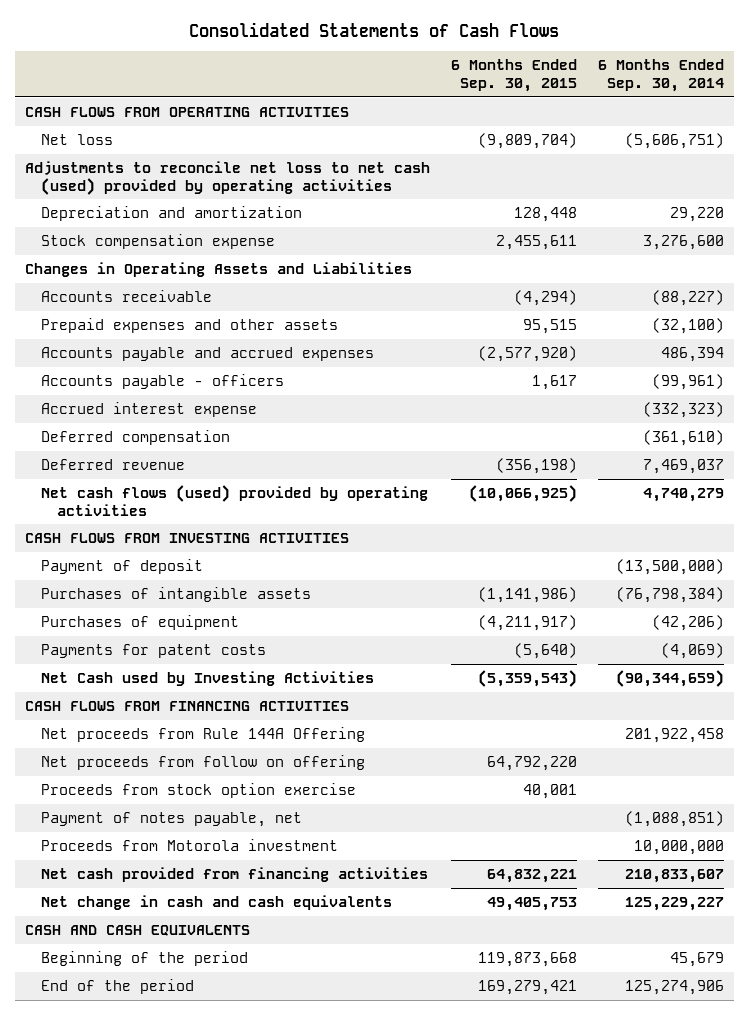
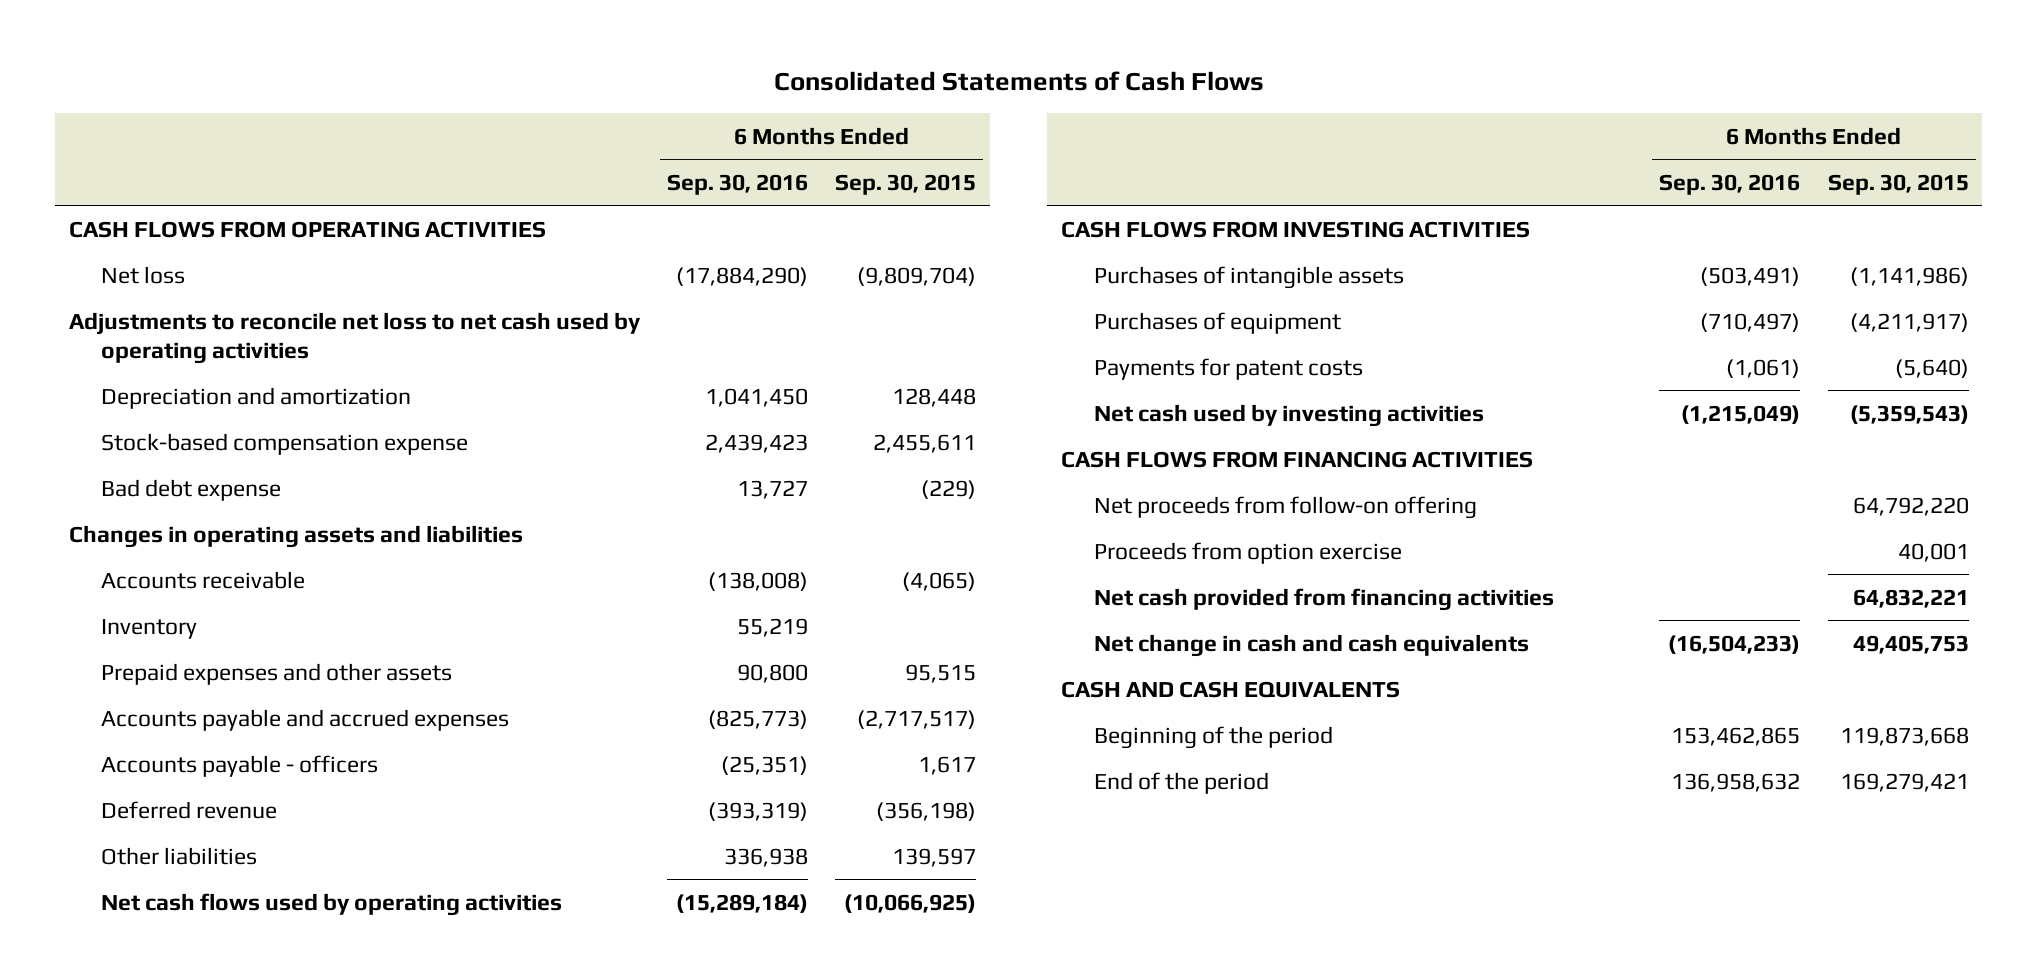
[597,59,724,92] 6 Months Ended Sep. 30, 2014 -> none
none -> [666,173,808,195] Sep. 30, 2016
[25,160,431,195] Adjustments to reconcile net loss to net cash (used) provided by operating activities -> [68,311,641,364] Adjustments to reconcile net loss to net cash used by operating activities
[40,233,275,249] Stock compensation expense -> [101,432,469,455] Stock-based compensation expense
none -> [101,478,282,501] Bad debt expense
[25,261,413,277] Changes in Operating Assets and Liabilities -> [68,524,523,548] Changes in operating assets and liabilities
[513,289,577,306] (4,294) -> [902,571,977,591] (4,065)
none -> [101,618,198,639] Inventory
[477,345,577,362] (2,577,920) -> [857,709,977,729] (2,717,517)
[40,401,257,417] Accrued interest expense -> none
[40,429,230,445] Deferred compensation -> none
none -> [101,846,258,865] Other liabilities
[40,484,428,516] Net cash flows (used) provided by operating activities -> [101,892,563,916] Net cash flows used by operating activities
[40,558,203,574] Payment of deposit -> none
[40,670,374,686] Net Cash used by Investing Activities -> [1093,403,1484,427] Net cash used by investing activities
[40,726,365,742] Net proceeds from Rule 144A Offering -> none
[40,811,302,827] Payment of notes payable, net -> none
[40,838,338,851] Proceeds from Motorola investment -> none
[40,754,365,770] Net proceeds from follow on offering -> [1093,495,1477,519] Net proceeds from follow-on offering
[40,782,356,798] Proceeds from stock option exercise -> [1093,541,1402,564] Proceeds from option exercise

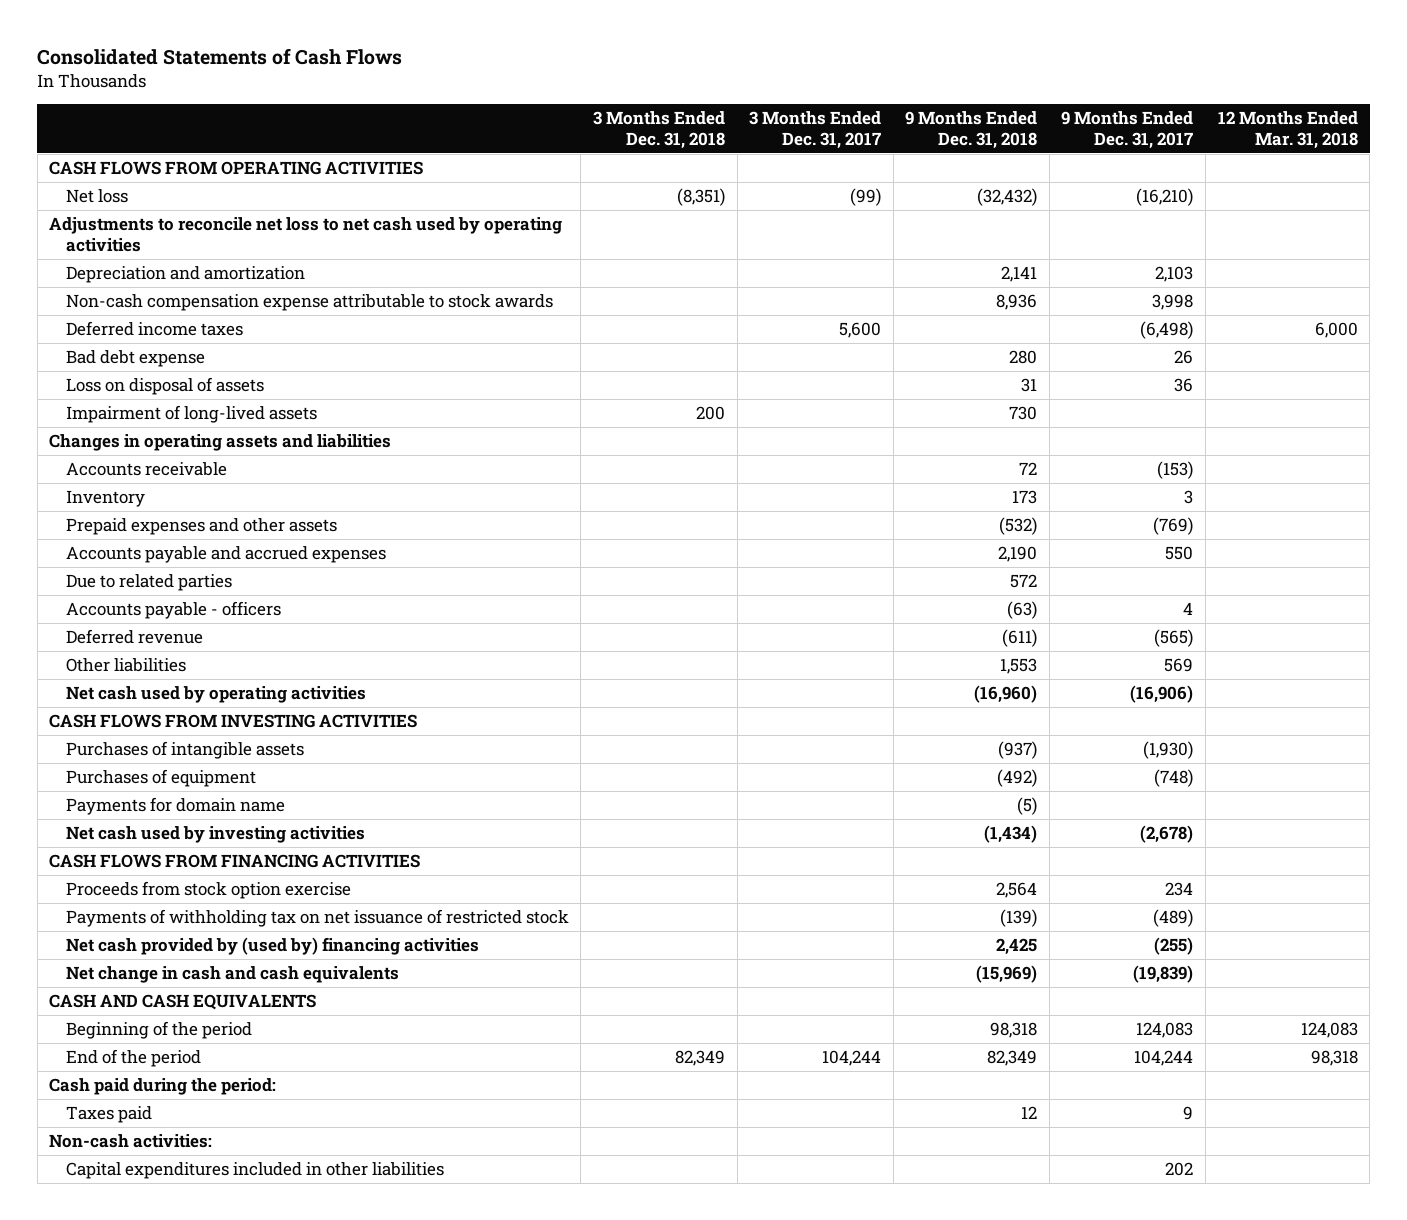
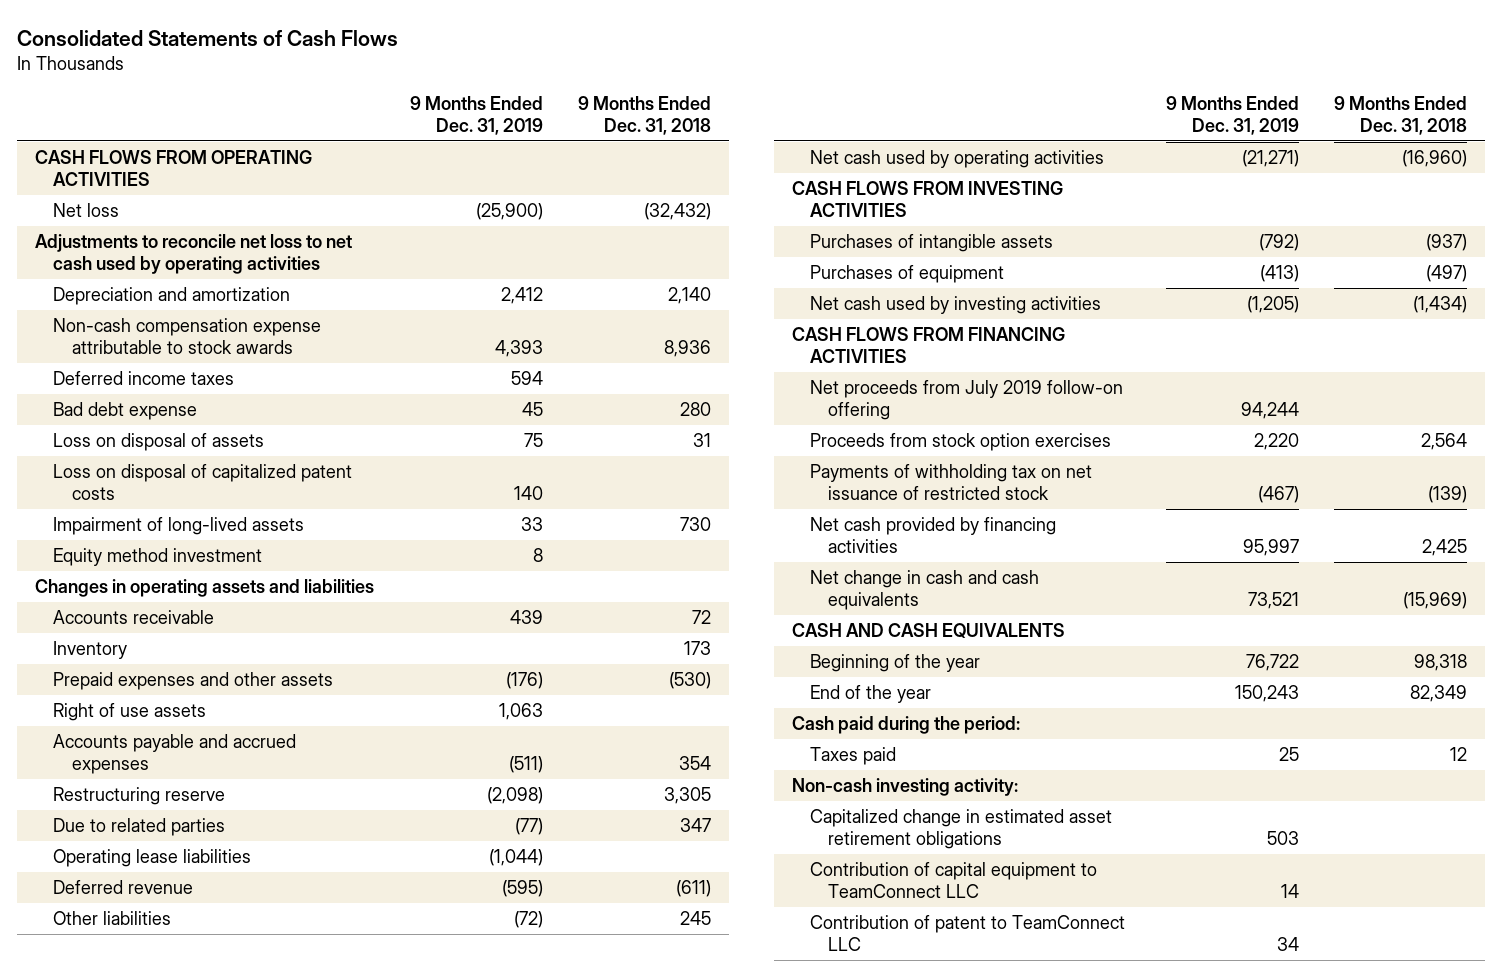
[593,111,726,149] 3 Months Ended Dec. 31, 2018 -> none
[749,111,882,149] 3 Months Ended Dec. 31, 2017 -> none
[1061,111,1194,149] 9 Months Ended Dec. 31, 2017 -> none
[1217,111,1358,149] 12 Months Ended Mar. 31, 2018 -> none
none -> [409,96,543,135] 9 Months Ended Dec. 31, 2019
[1001,265,1038,282] 2,141 -> [667,287,711,305] 2,140
none -> [53,464,353,500] Loss on disposal of capitalized patent costs
none -> [53,548,263,567] Equity method investment
[65,600,281,619] Accounts payable - officers -> none
[999,516,1038,535] (532) -> [668,672,711,690] (530)
none -> [53,703,207,722] Right of use assets
[998,545,1038,562] 2,190 -> [678,755,711,770] 354
none -> [53,787,226,806] Restructuring reserve
[1010,573,1038,588] 572 -> [679,818,711,833] 347
none -> [53,849,252,868] Operating lease liabilities
[1000,657,1038,674] 1,553 -> [679,911,711,926] 245
[65,796,285,815] Payments for domain name -> none
[997,768,1038,787] (492) -> [1426,265,1468,283] (497)
none -> [809,380,1123,420] Net proceeds from July 2019 follow-on offering
[65,880,351,899] Proceeds from stock option exercise -> [809,433,1111,452] Proceeds from stock option exercises
[65,936,479,955] Net cash provided by (used by) financing activities -> [809,517,1056,553] Net cash provided by financing activities
[65,1020,252,1039] Beginning of the period -> [809,654,980,673] Beginning of the year
[65,1048,201,1067] End of the period -> [809,685,931,704] End of the year
[49,1133,213,1148] Non-cash activities: -> [791,778,1018,797] Non-cash investing activity:
[65,1161,444,1179] Capital expenditures included in other liabilities -> [809,809,1112,849] Capitalized change in estimated asset retirement obligations
none -> [809,862,1097,898] Contribution of capital equipment to TeamConnect LLC
none -> [809,915,1125,951] Contribution of patent to TeamConnect LLC

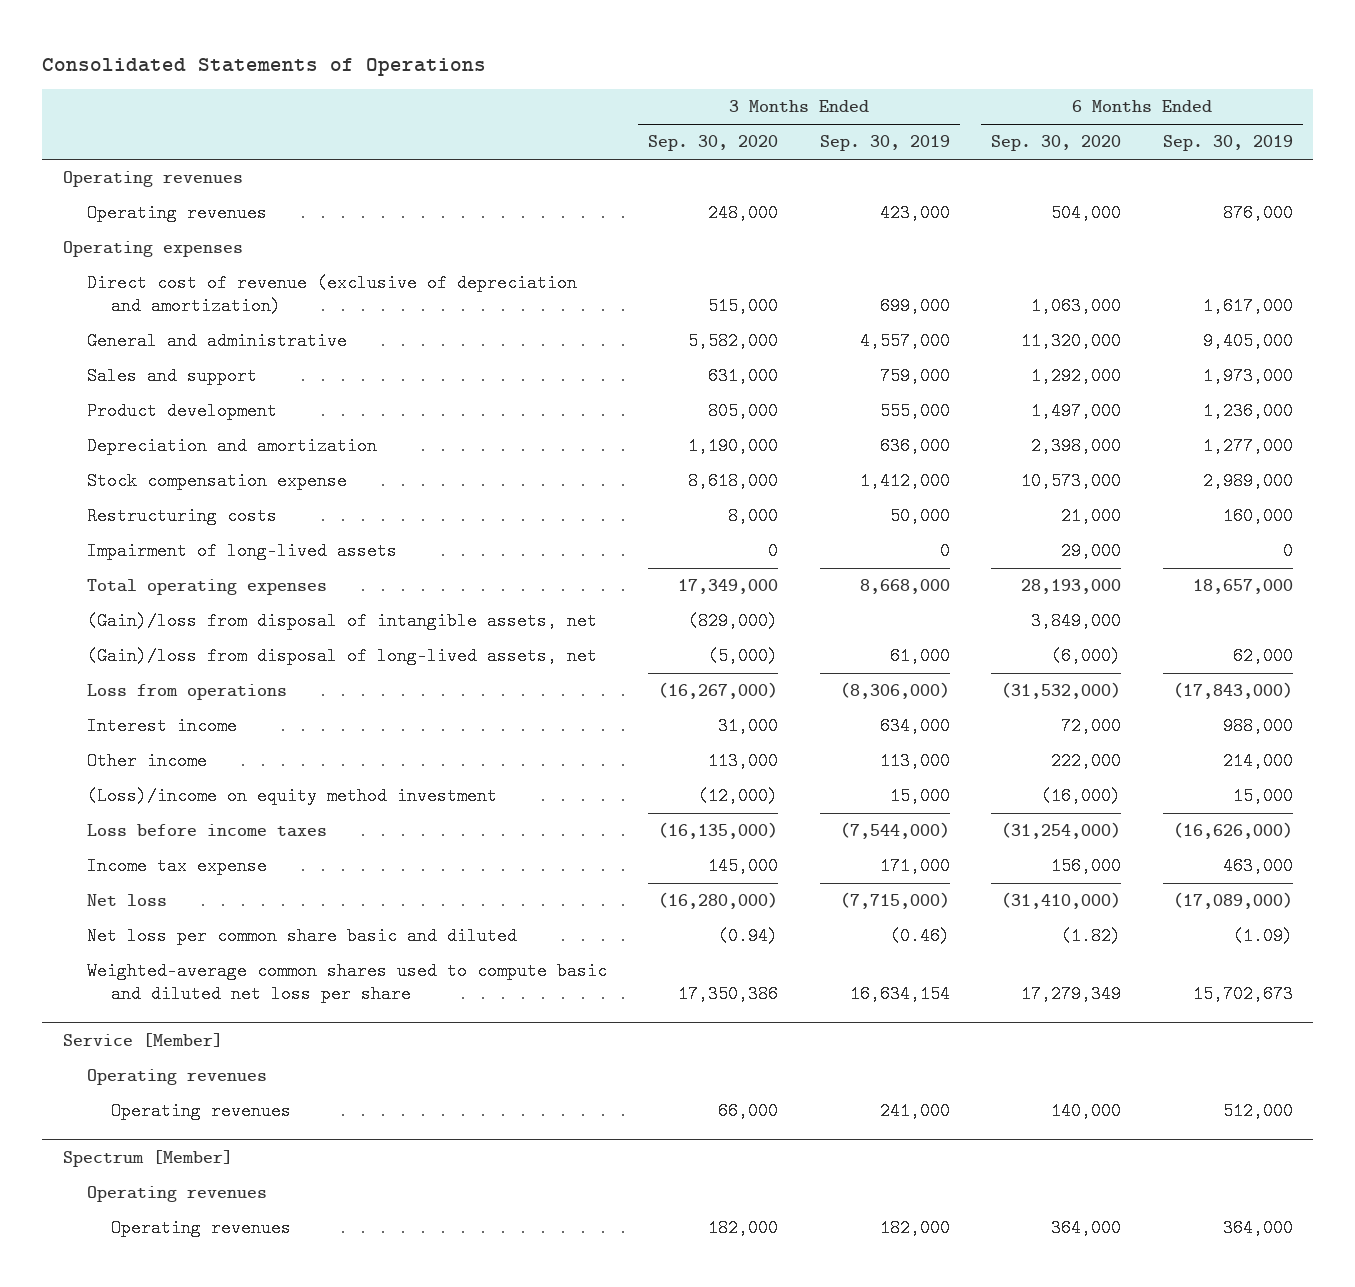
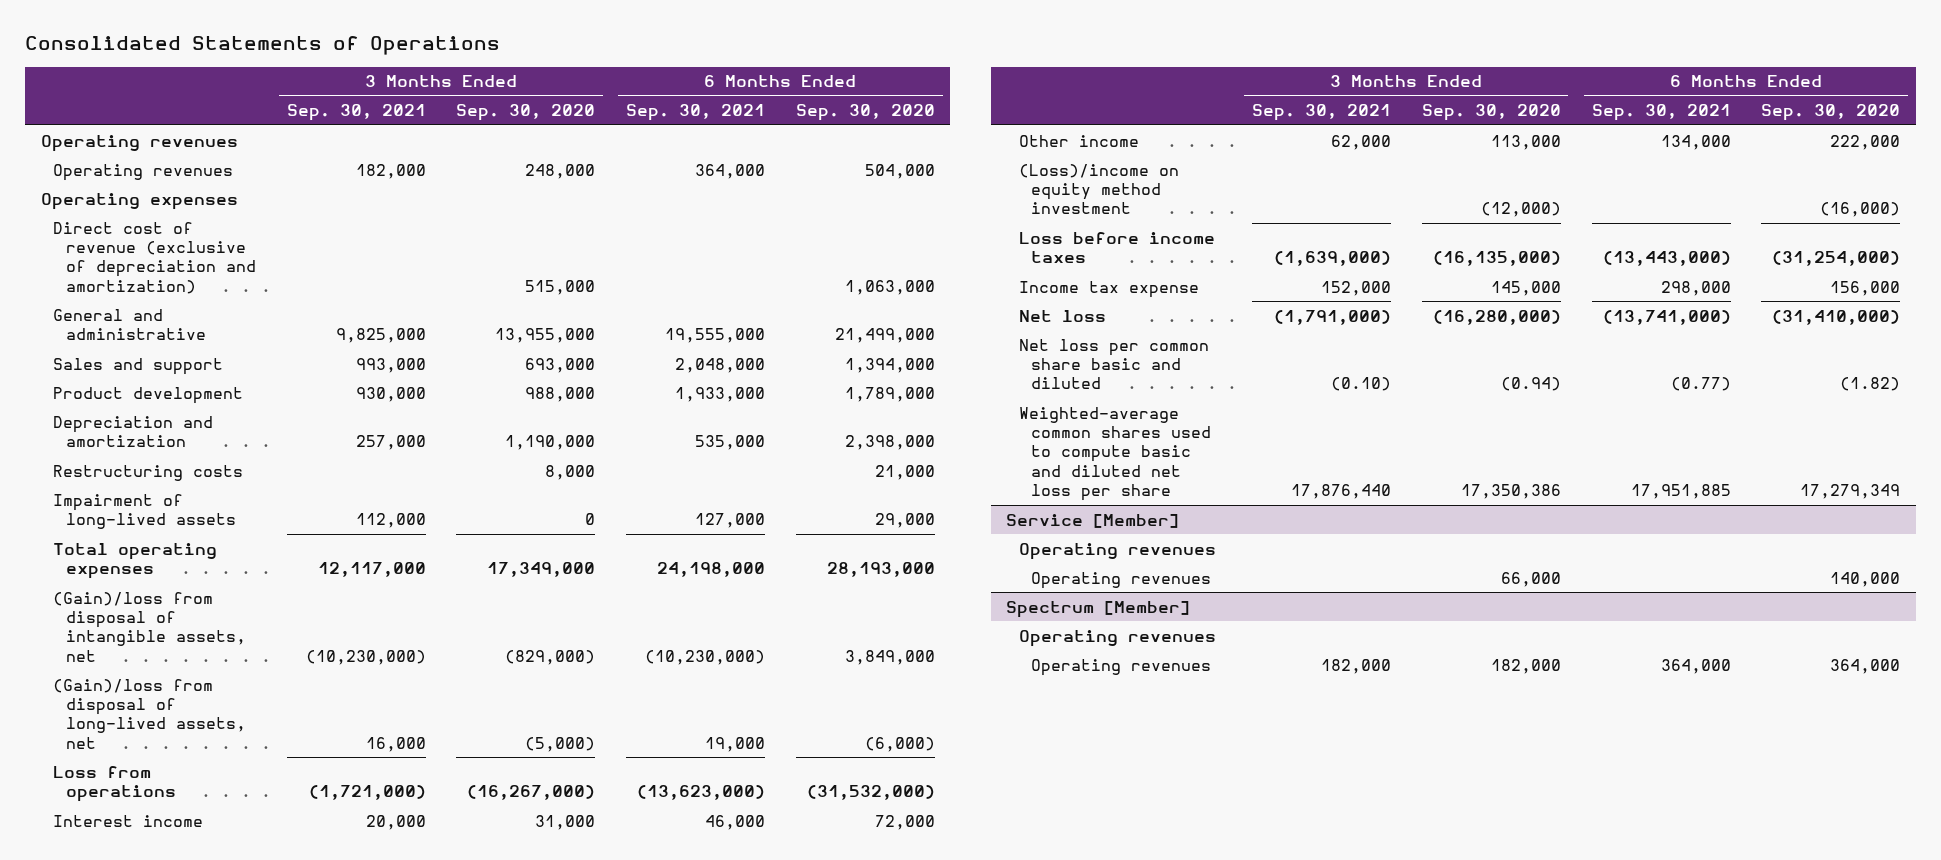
[819,135,950,152] Sep. 30, 2019 -> none
[1162,135,1293,152] Sep. 30, 2019 -> none
none -> [286,104,426,122] Sep. 30, 2021
none -> [626,104,766,122] Sep. 30, 2021
[688,332,779,351] 5,582,000 -> [495,328,596,344] 13,955,000
[1021,332,1122,351] 11,320,000 -> [834,328,935,344] 21,499,000
[708,367,779,386] 631,000 -> [525,357,596,373] 693,000
[1031,367,1122,386] 1,292,000 -> [844,357,935,373] 1,394,000
[708,402,779,421] 805,000 -> [525,386,596,402] 988,000
[1031,402,1122,421] 1,497,000 -> [844,386,935,402] 1,789,000
[86,472,347,491] Stock compensation expense -> none

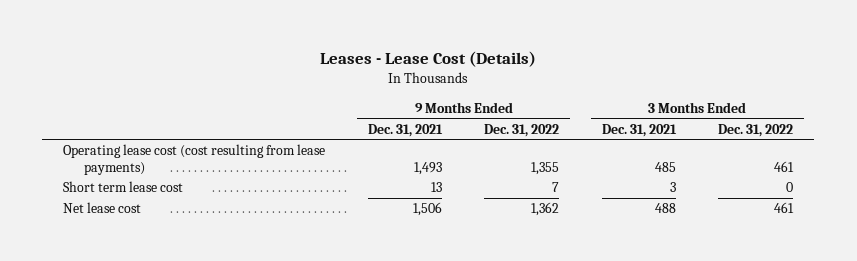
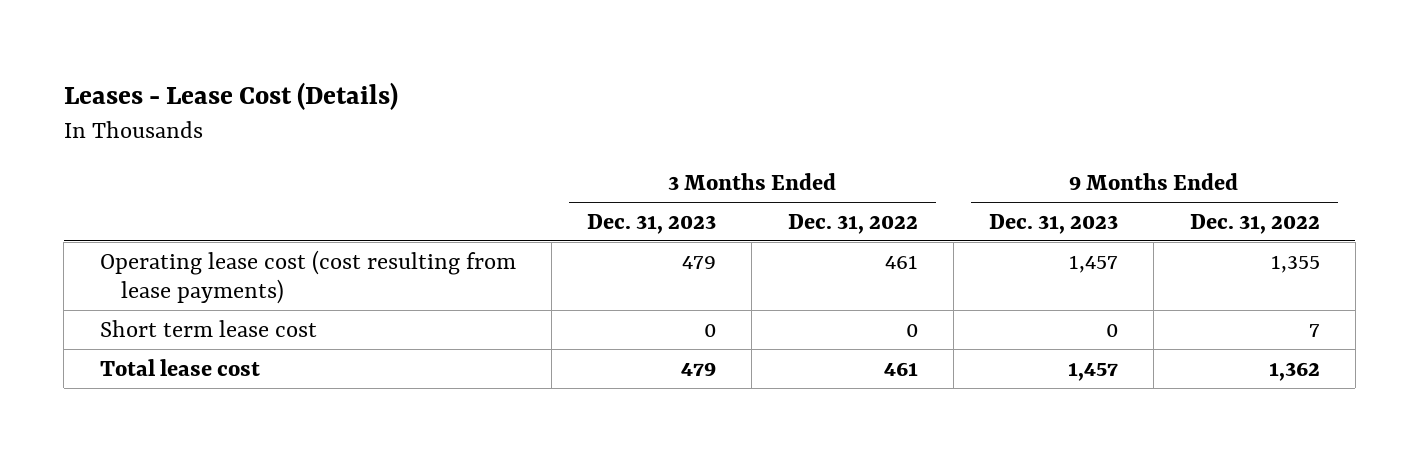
[367,123,443,137] Dec. 31, 2021 -> none
[601,123,677,137] Dec. 31, 2021 -> none
none -> [587,213,717,234] Dec. 31, 2023
none -> [989,213,1119,234] Dec. 31, 2023
[63,202,142,214] Net lease cost -> [99,358,260,376] Total lease cost

